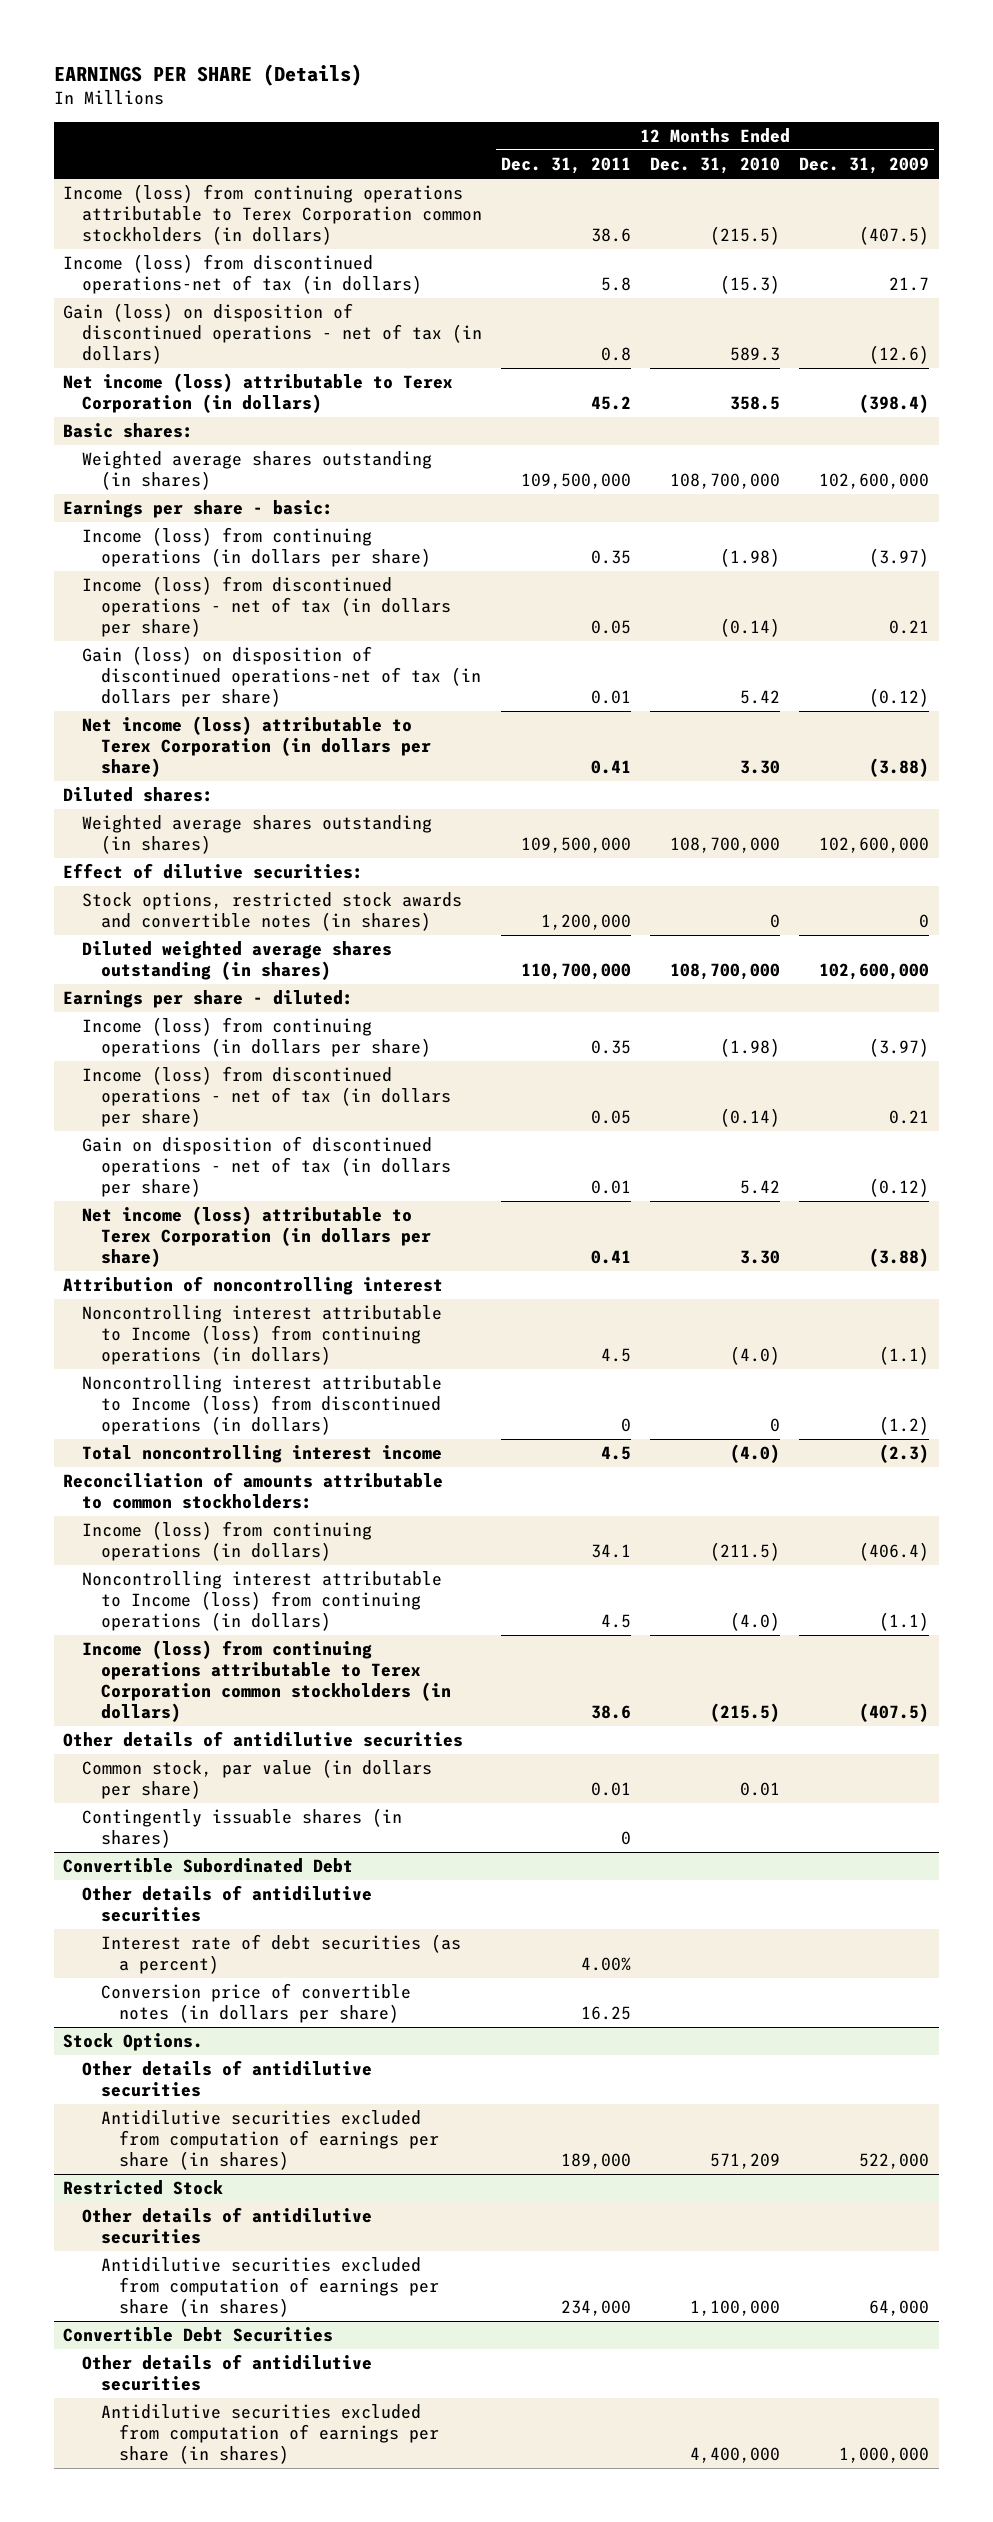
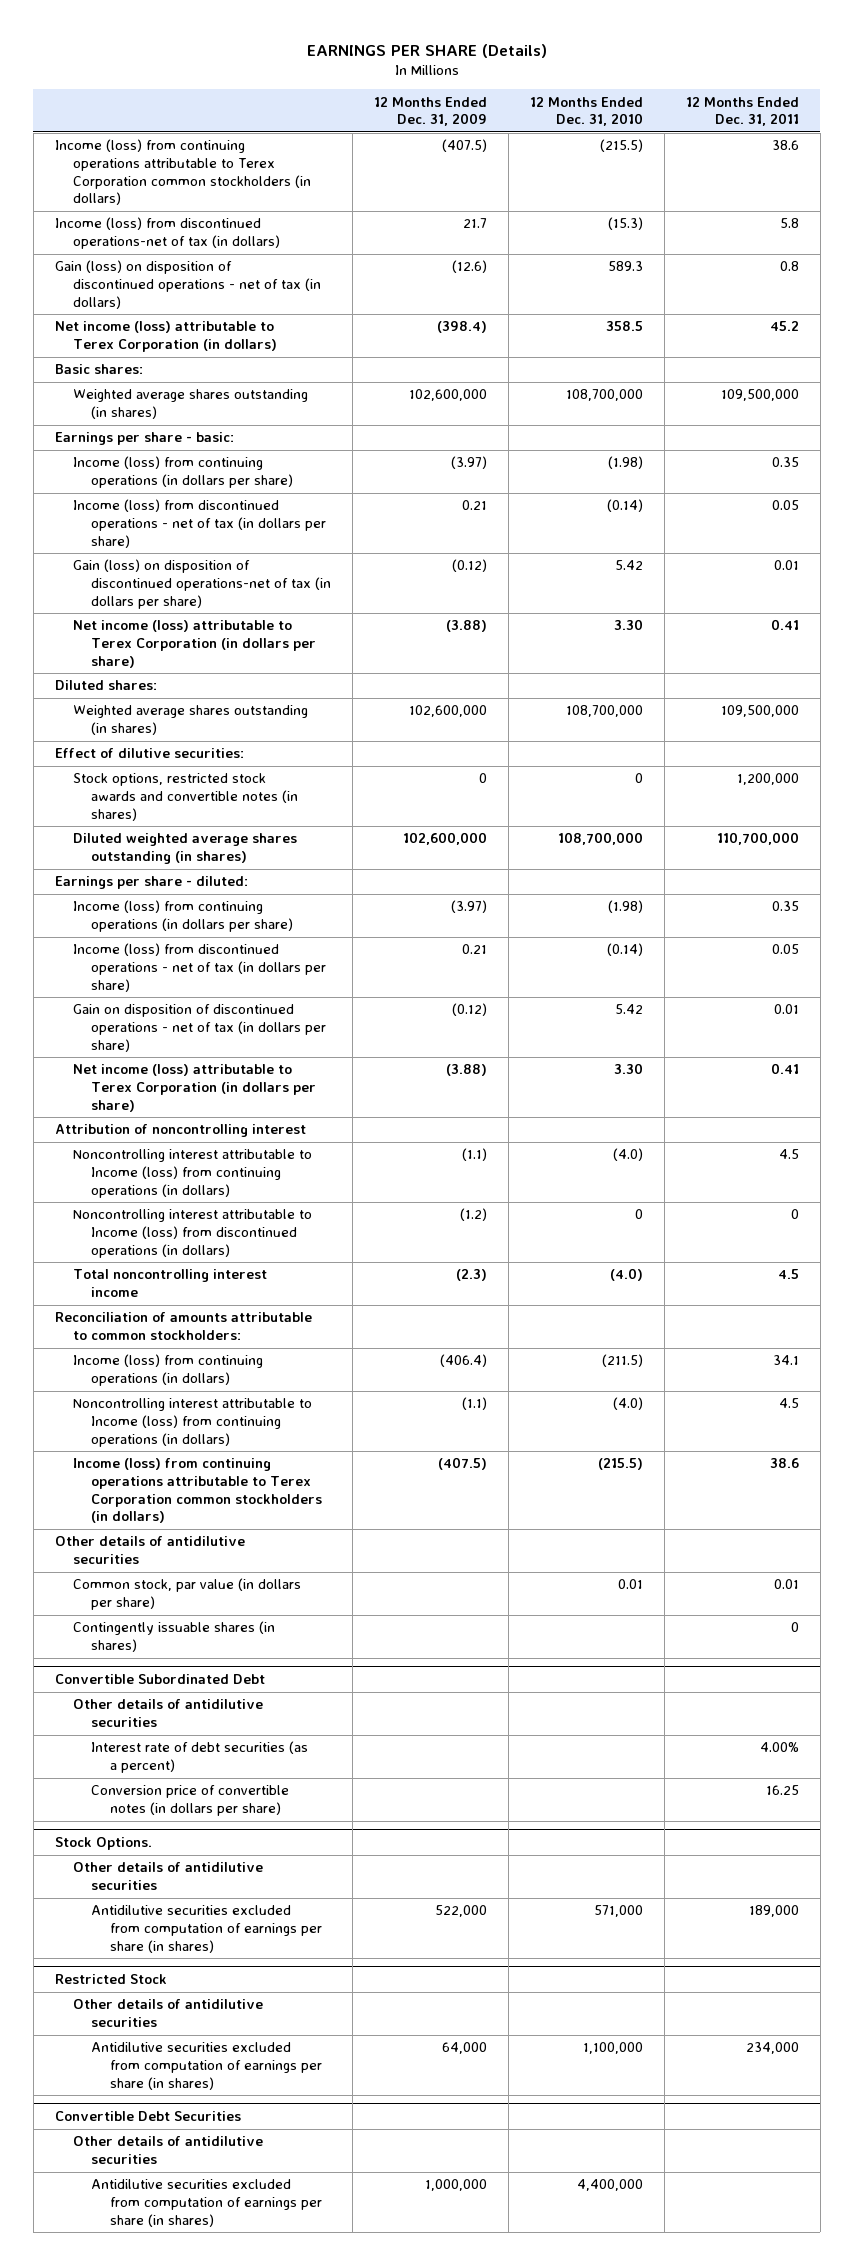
[710,2153,781,2170] 571,209 -> [594,1905,644,1918] 571,000

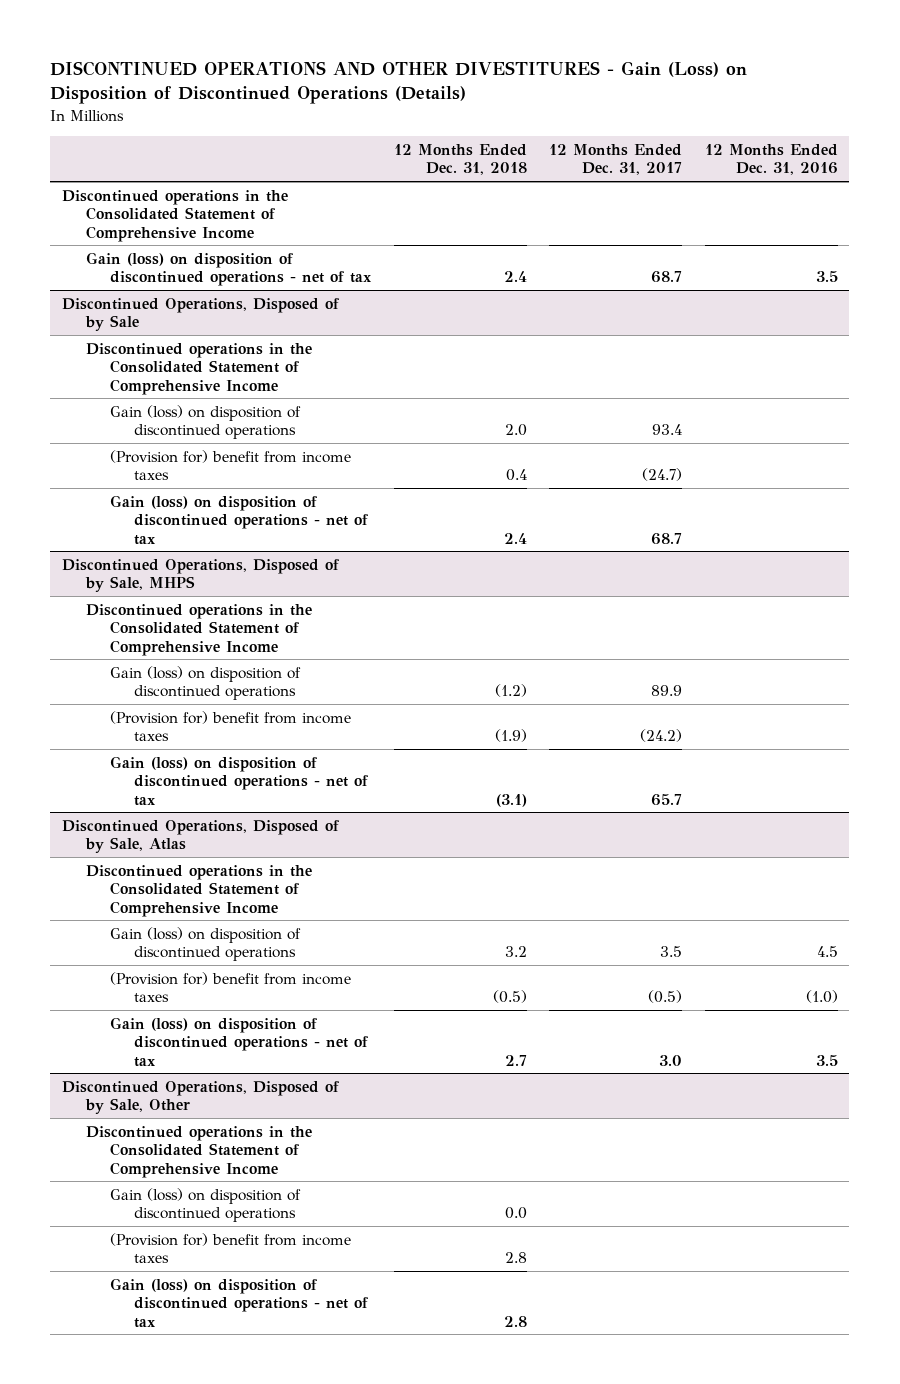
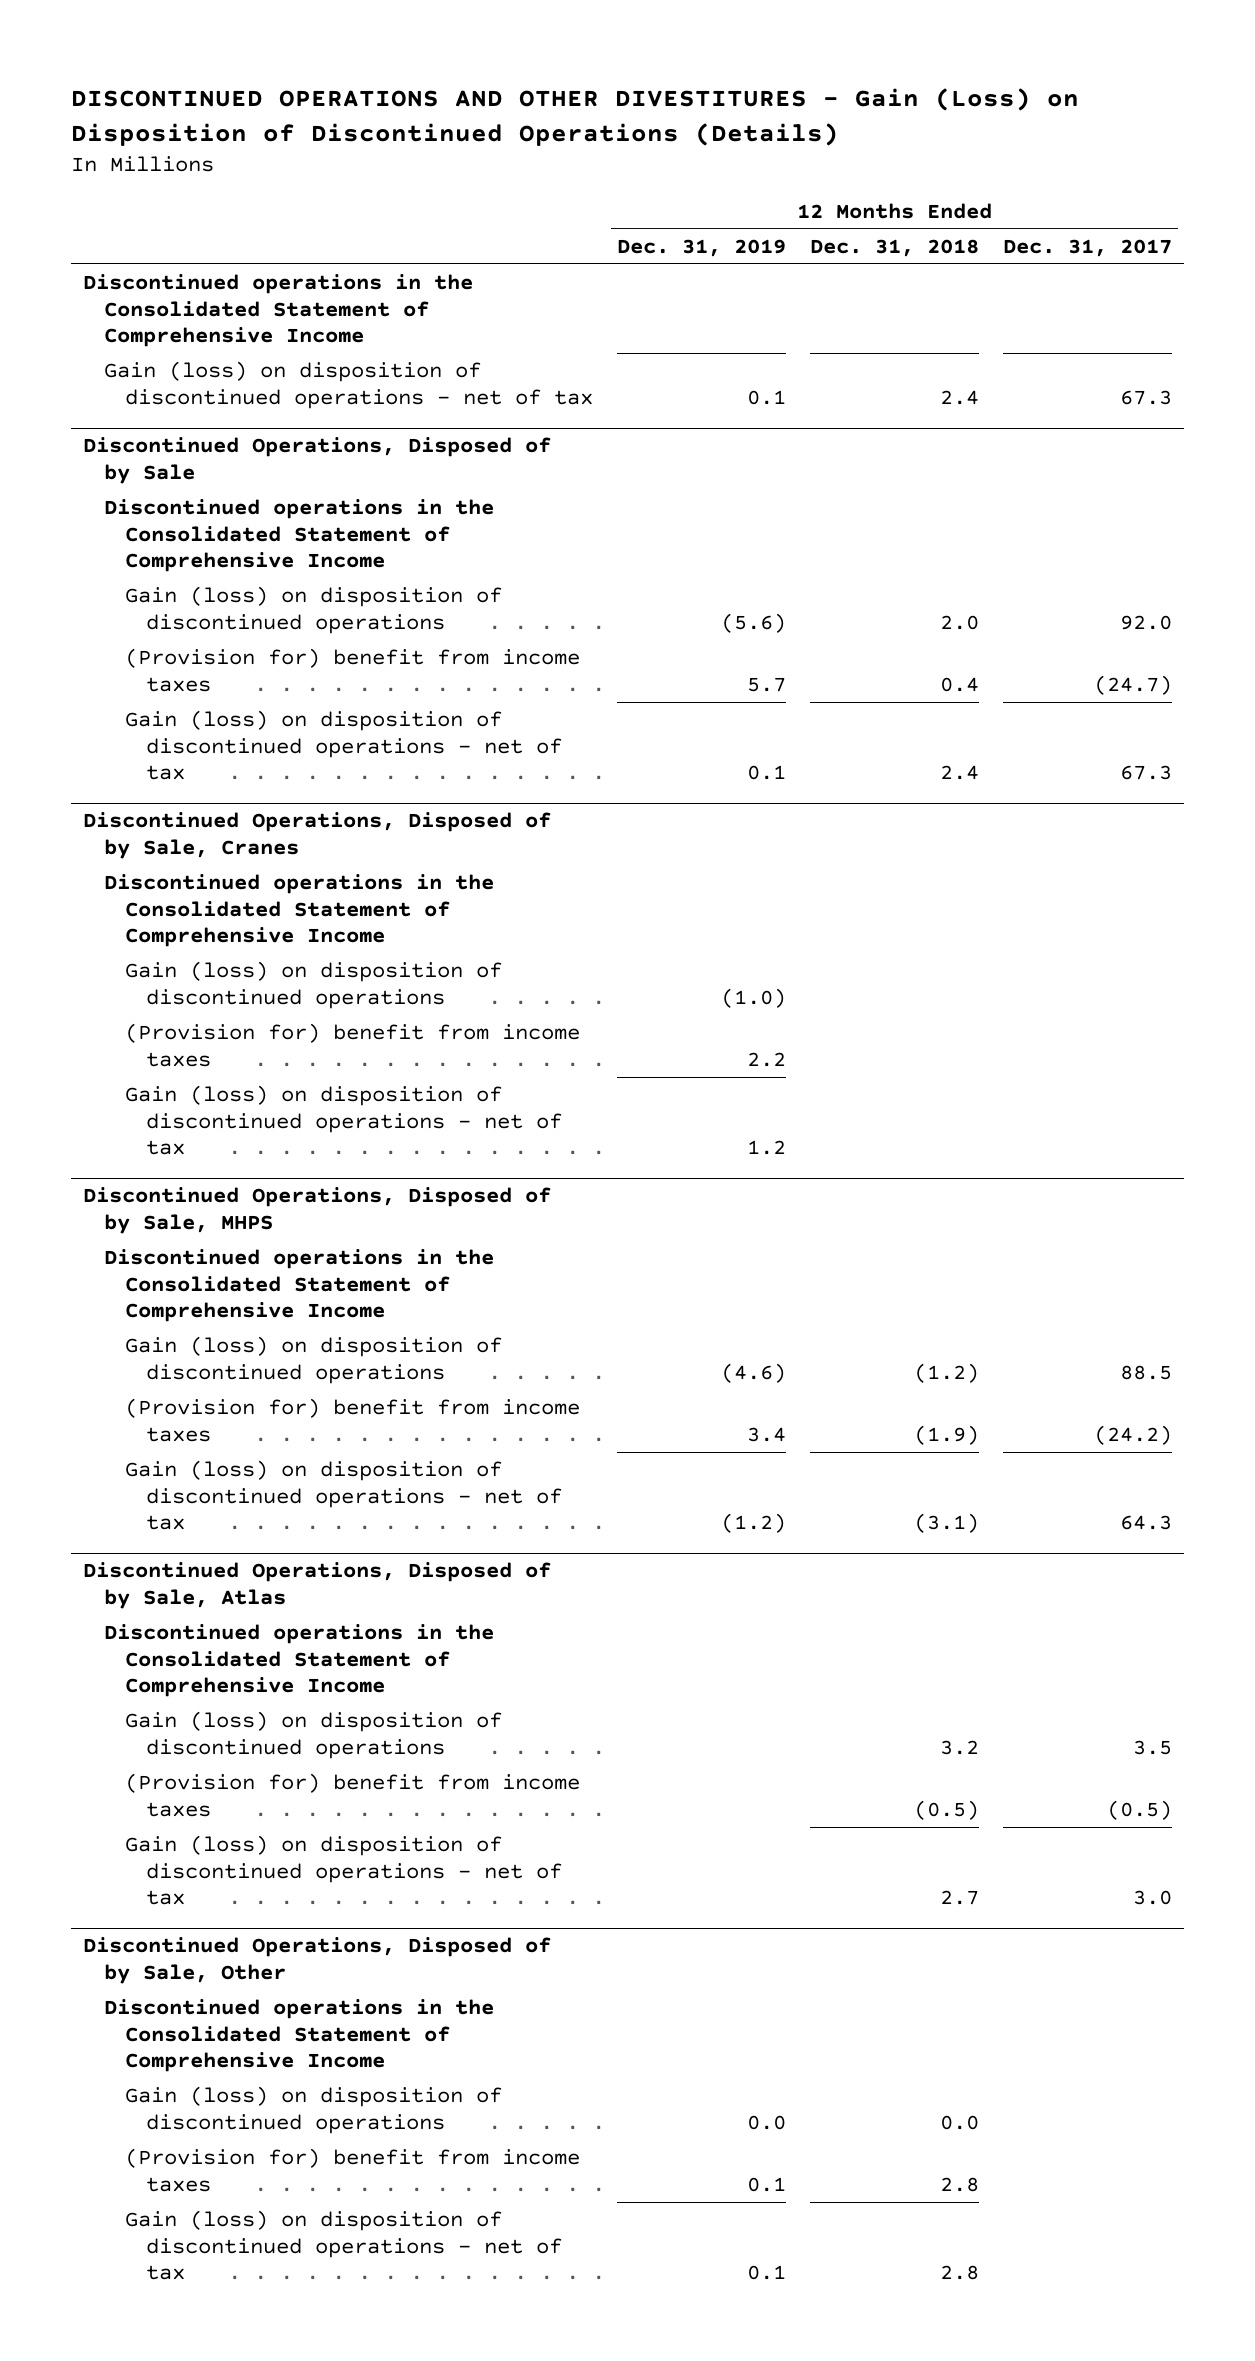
[705,143,839,176] 12 Months Ended Dec. 31, 2016 -> none
none -> [617,238,787,257] Dec. 31, 2019
[651,271,683,284] 68.7 -> [1120,389,1173,405] 67.3
[652,424,683,436] 93.4 -> [1120,614,1173,630] 92.0
[651,532,683,545] 68.7 -> [1120,765,1173,781] 67.3
none -> [83,812,552,859] Discontinued Operations, Disposed of by Sale, Cranes
none -> [104,874,495,948] Discontinued operations in the Consolidated Statement of Comprehensive Income
none -> [125,961,503,1009] Gain (loss) on disposition of discontinued operations
none -> [125,1023,581,1067] (Provision for) benefit from income taxes
none -> [125,1085,563,1156] Gain (loss) on disposition of discontinued operations - net of tax
[651,685,683,697] 89.9 -> [1120,1364,1173,1380] 88.5
[651,793,683,806] 65.7 -> [1120,1515,1173,1531] 64.3

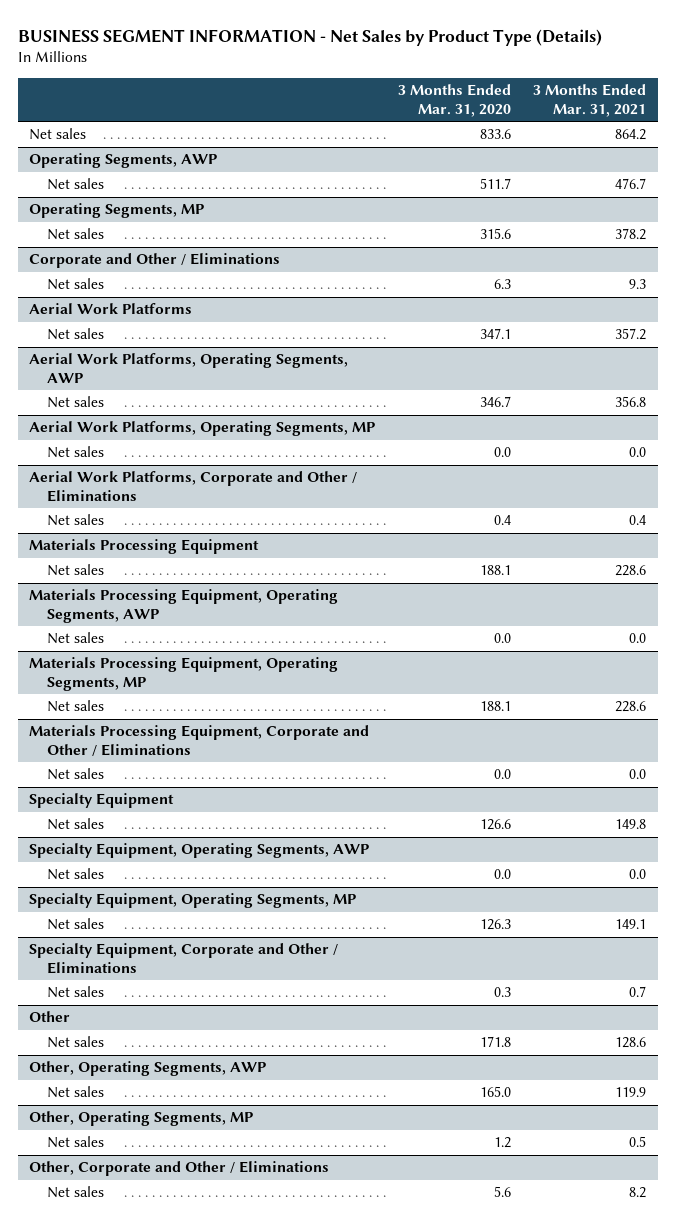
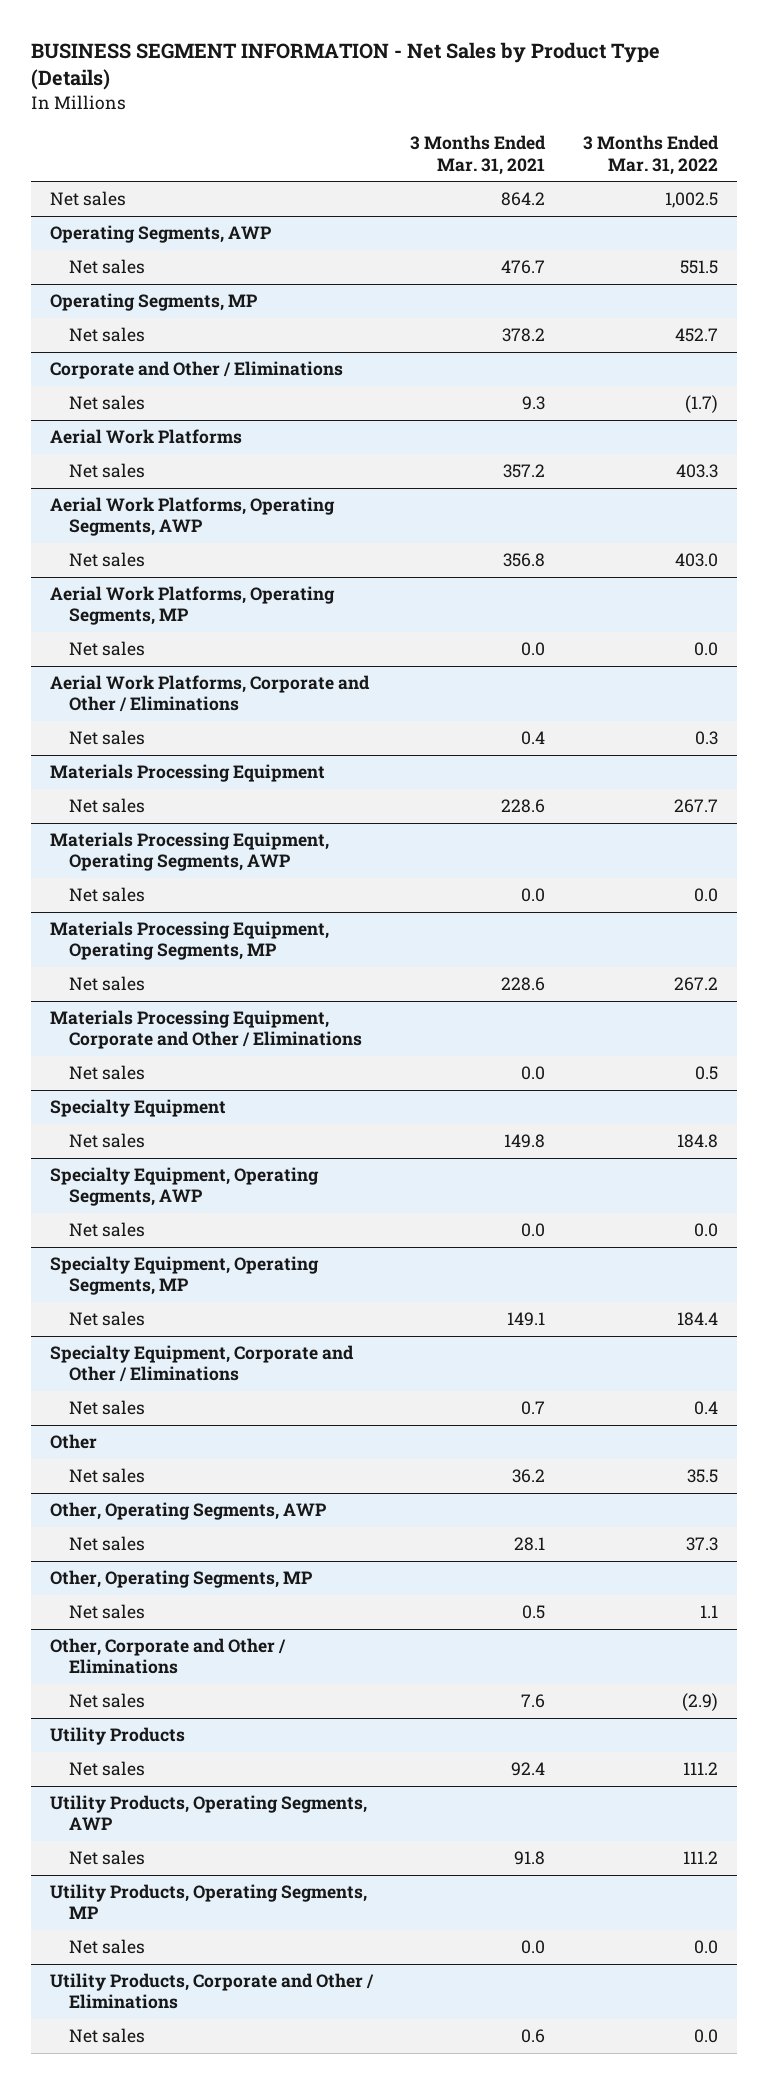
[397,83,511,117] 3 Months Ended Mar. 31, 2020 -> none
none -> [582,135,719,175] 3 Months Ended Mar. 31, 2022
[615,1037,647,1049] 128.6 -> [512,1469,546,1484] 36.2
[615,1087,647,1098] 119.9 -> [514,1537,546,1552] 28.1
[629,1187,647,1199] 8.2 -> [521,1694,546,1709] 7.6
none -> [50,1727,186,1746] Utility Products
none -> [68,1761,145,1777] Net sales
none -> [50,1795,368,1831] Utility Products, Operating Segments, AWP
none -> [68,1850,145,1866] Net sales
none -> [50,1884,368,1920] Utility Products, Operating Segments, MP
none -> [68,1939,145,1955] Net sales
none -> [50,1973,375,2010] Utility Products, Corporate and Other / Eliminations
none -> [68,2028,145,2044] Net sales

